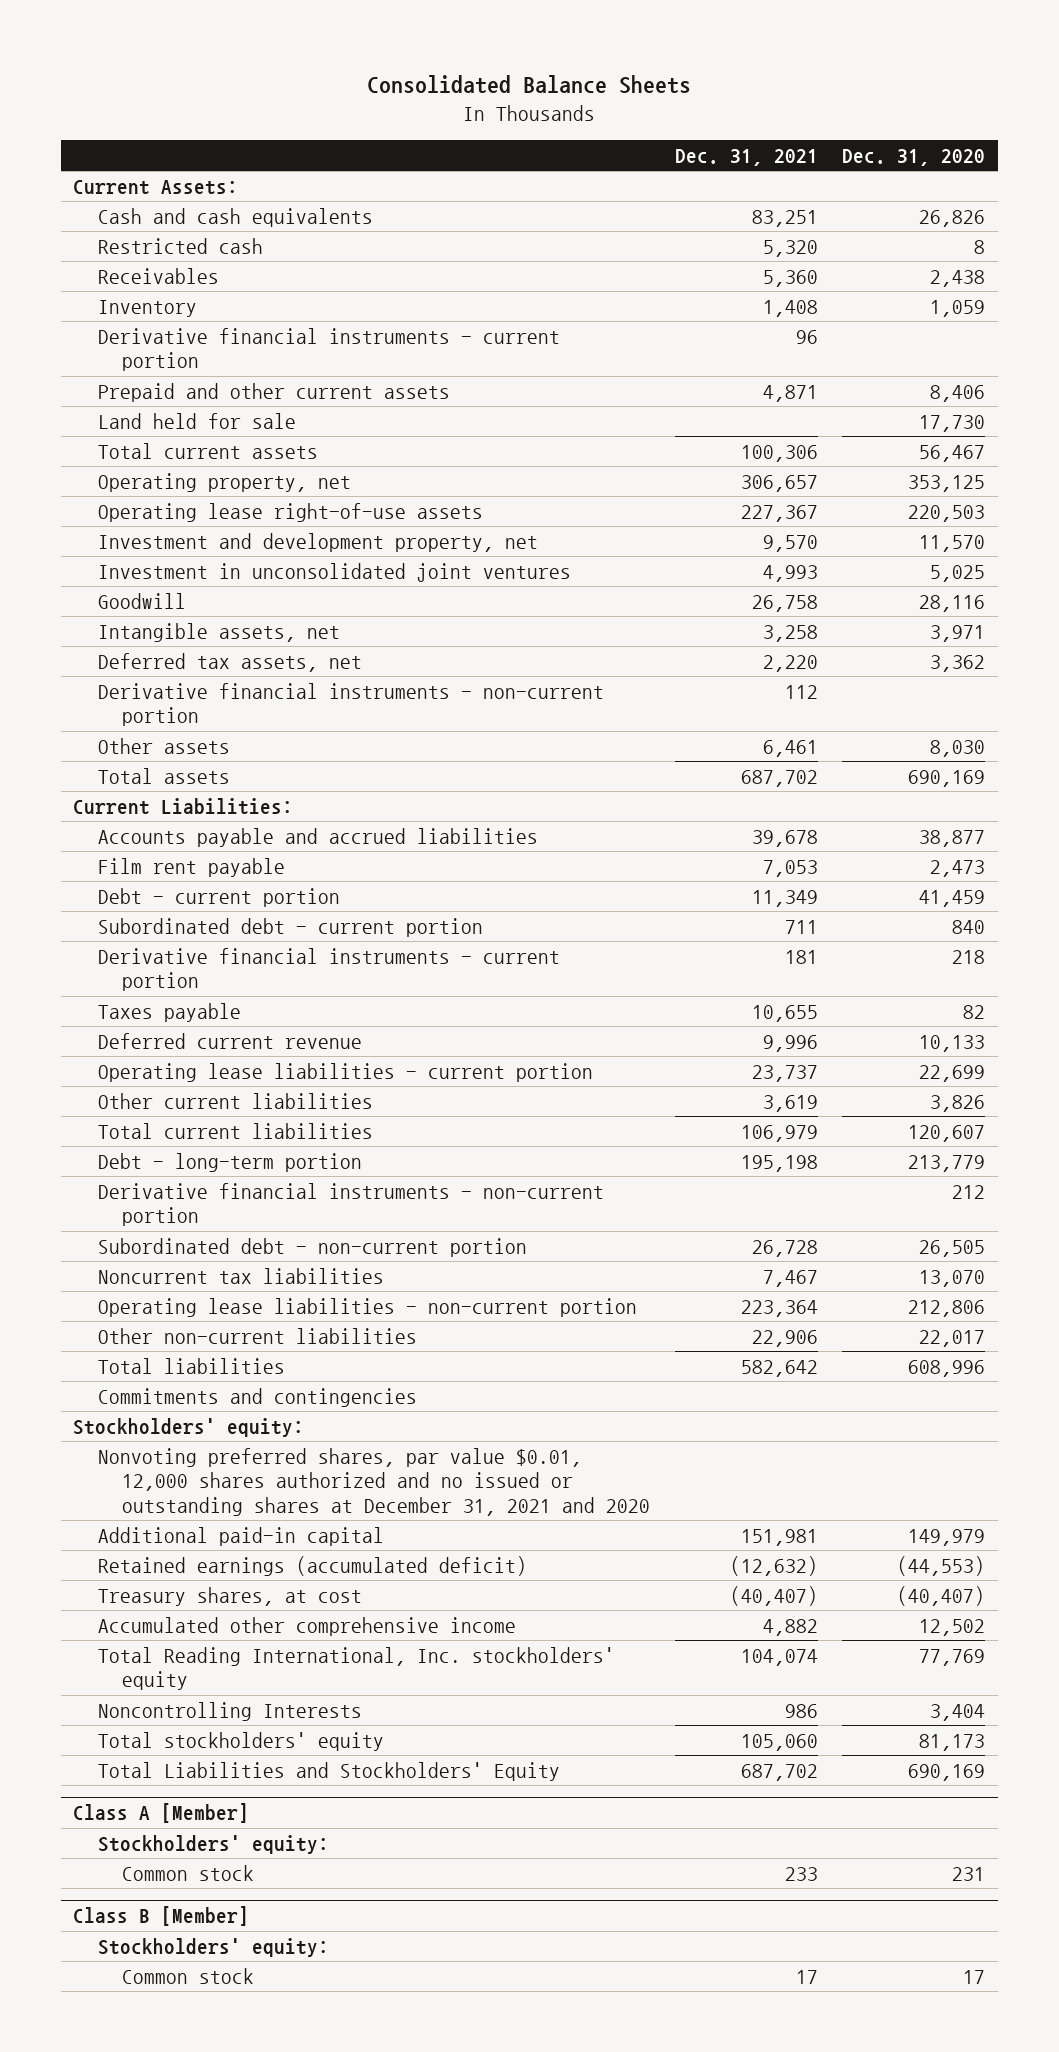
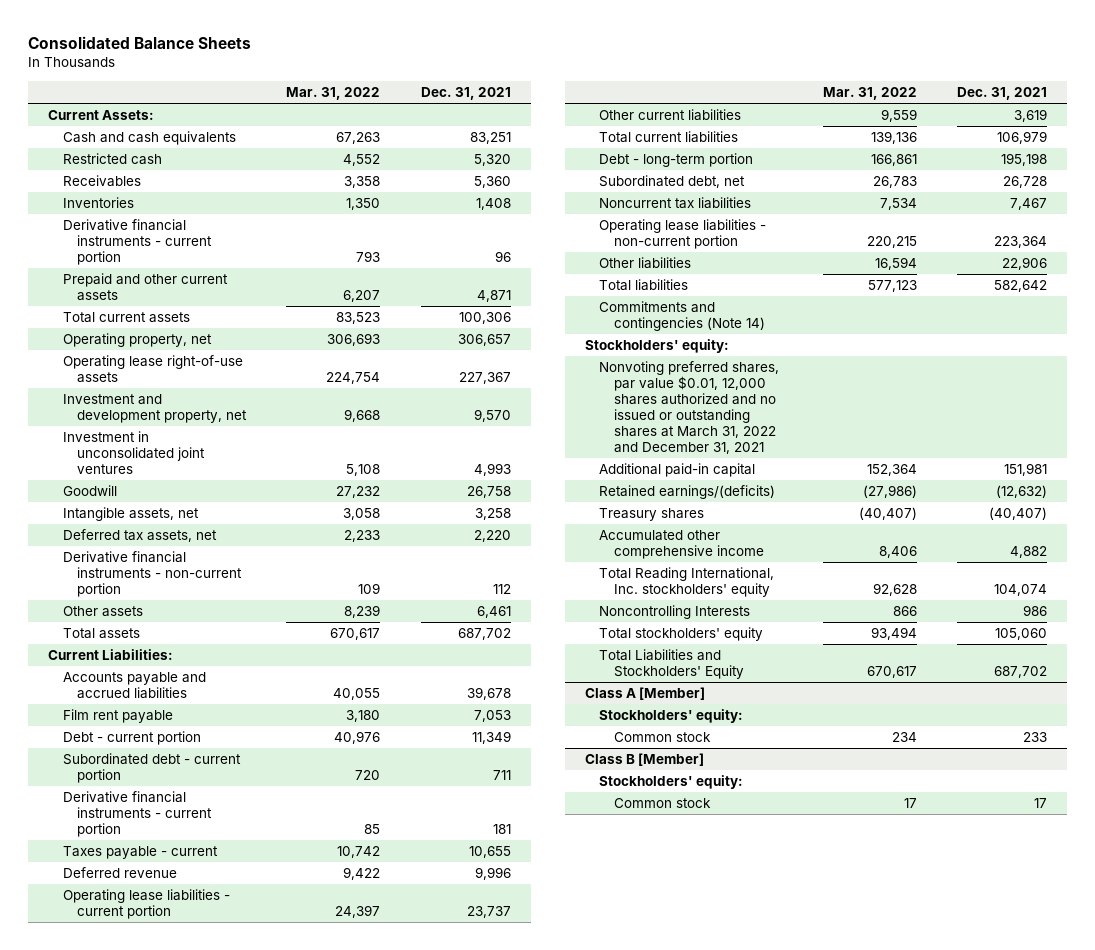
[842,148,986,166] Dec. 31, 2020 -> none
none -> [286,87,381,101] Mar. 31, 2022
[97,299,197,317] Inventory -> [62,196,134,208] Inventories
[97,412,296,429] Land held for sale -> none
[97,1002,241,1022] Taxes payable -> [62,845,218,859] Taxes payable - current
[97,1032,362,1049] Deferred current revenue -> [62,866,177,878] Deferred revenue
[97,1182,604,1227] Derivative financial instruments - non-current portion -> none
[97,1237,527,1257] Subordinated debt - non-current portion -> [599,174,746,188] Subordinated debt, net
[97,1327,417,1344] Other non-current liabilities -> [599,256,692,269] Other liabilities
[97,1387,417,1407] Commitments and contingencies -> [599,300,765,331] Commitments and contingencies (Note 14)
[97,1447,651,1516] Nonvoting preferred shares, par value $0.01, 12,000 shares authorized and no issued or outstanding shares at December 31, 2021 and 2020 -> [599,360,780,454] Nonvoting preferred shares, par value $0.01, 12,000 shares authorized and no issued or outstanding shares at March 31, 2022 and December 31, 2021
[97,1555,527,1576] Retained earnings (accumulated deficit) -> [599,484,776,499] Retained earnings/(deficits)
[97,1586,362,1606] Treasury shares, at cost -> [599,507,705,521] Treasury shares

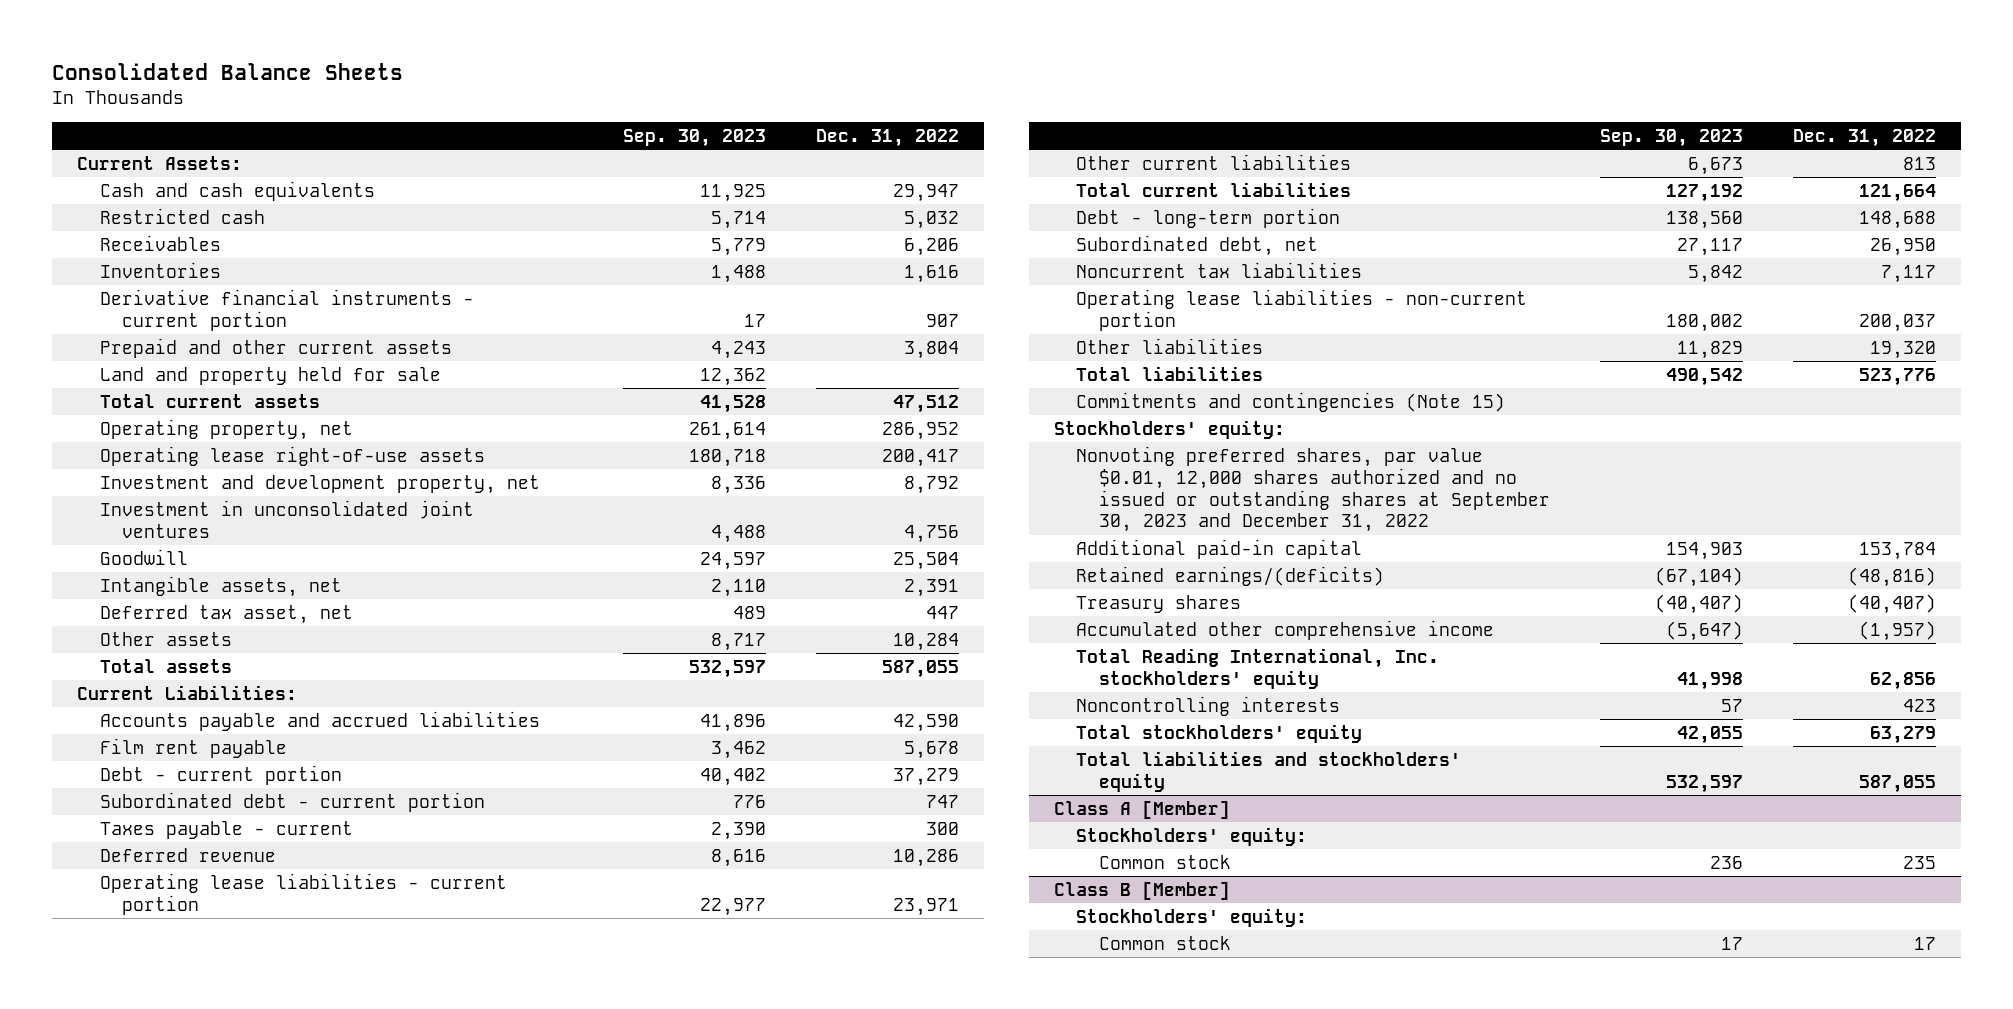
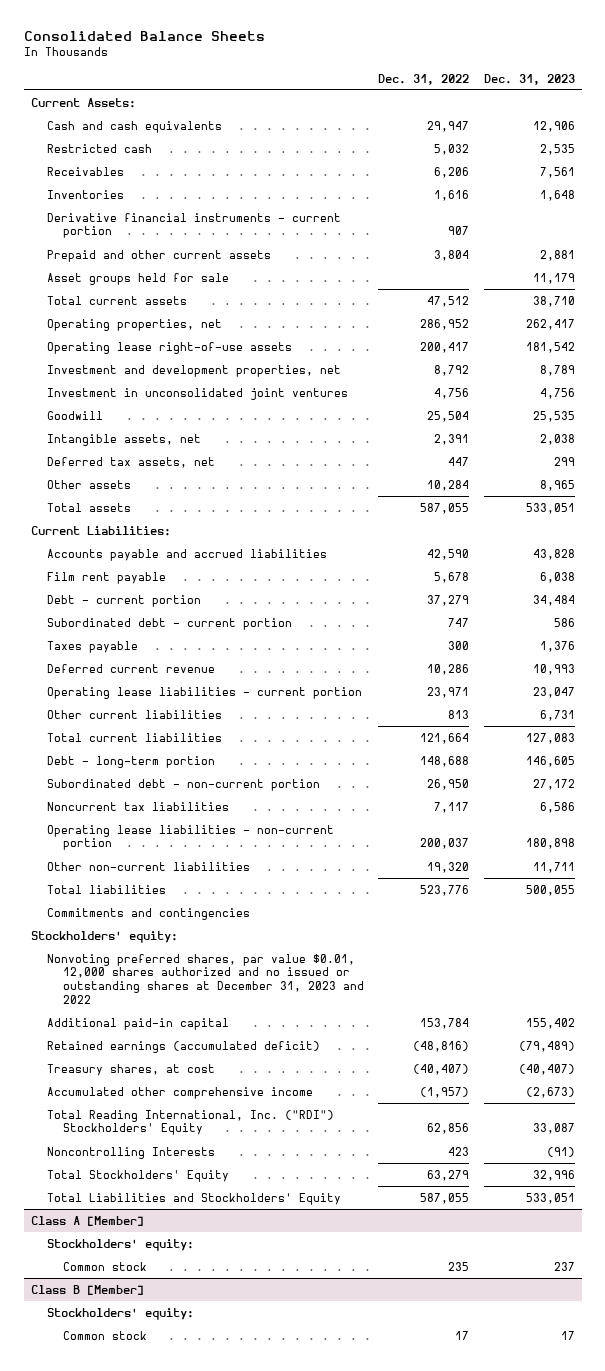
[623,128,767,147] Sep. 30, 2023 -> none
none -> [483,73,575,85] Dec. 31, 2023
[99,366,441,385] Land and property held for sale -> [46,272,229,285] Asset groups held for sale
[99,418,353,440] Operating property, net -> [46,318,222,331] Operating properties, net
[99,474,540,494] Investment and development property, net -> [46,364,341,377] Investment and development properties, net
[99,604,353,624] Deferred tax asset, net -> [46,456,215,468] Deferred tax assets, net
[99,820,353,839] Taxes payable - current -> [46,640,138,653] Taxes payable
[99,847,276,862] Deferred revenue -> [46,663,215,673] Deferred current revenue
[1076,234,1319,256] Subordinated debt, net -> [46,778,320,791] Subordinated debt - non-current portion
[1076,337,1264,354] Other liabilities -> [46,861,250,871] Other non-current liabilities
[1076,391,1506,412] Commitments and contingencies (Note 15) -> [46,907,250,920] Commitments and contingencies
[1076,445,1551,533] Nonvoting preferred shares, par value $0.01, 12,000 shares authorized and no issued or outstanding shares at September 30, 2023 and December 31, 2022 -> [46,953,364,1005] Nonvoting preferred shares, par value $0.01, 12,000 shares authorized and no issued or outstanding shares at December 31, 2023 and 2022
[1076,565,1385,586] Retained earnings/(deficits) -> [46,1040,320,1053] Retained earnings (accumulated deficit)
[1076,594,1242,613] Treasury shares -> [46,1063,215,1076] Treasury shares, at cost
[1076,647,1440,689] Total Reading International, Inc. stockholders' equity -> [46,1109,334,1136] Total Reading International, Inc. ("RDI") Stockholders' Equity
[1076,695,1341,716] Noncontrolling interests -> [46,1146,215,1159] Noncontrolling Interests
[1076,723,1363,743] Total stockholders' equity -> [46,1169,229,1182] Total Stockholders' Equity
[1076,750,1462,792] Total liabilities and stockholders' equity -> [46,1192,341,1205] Total Liabilities and Stockholders' Equity

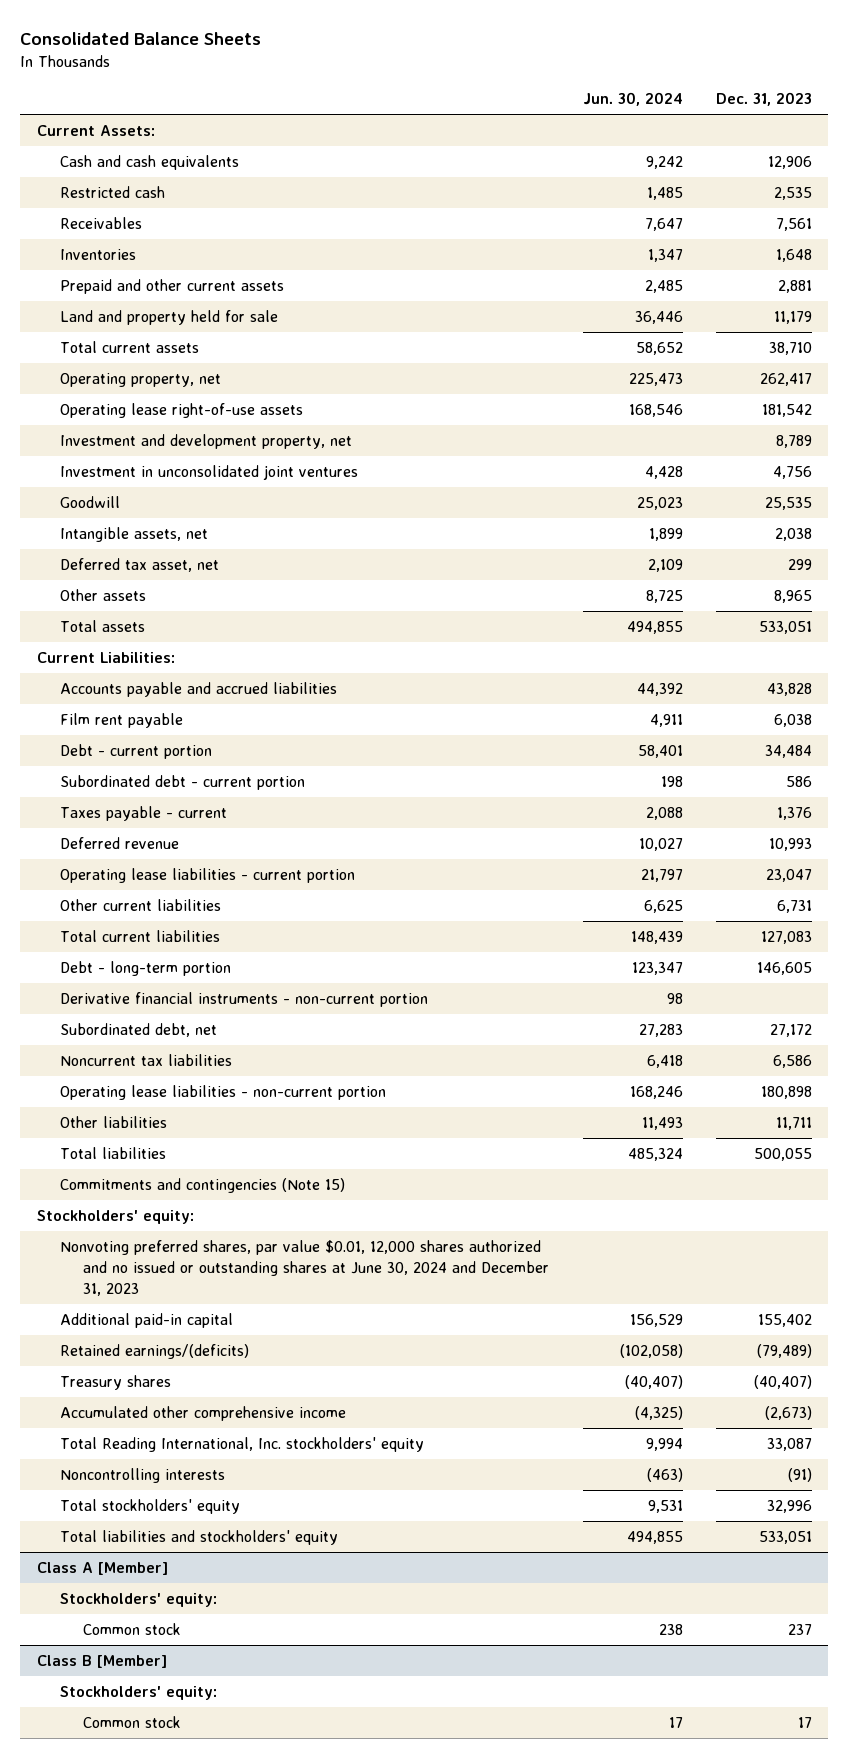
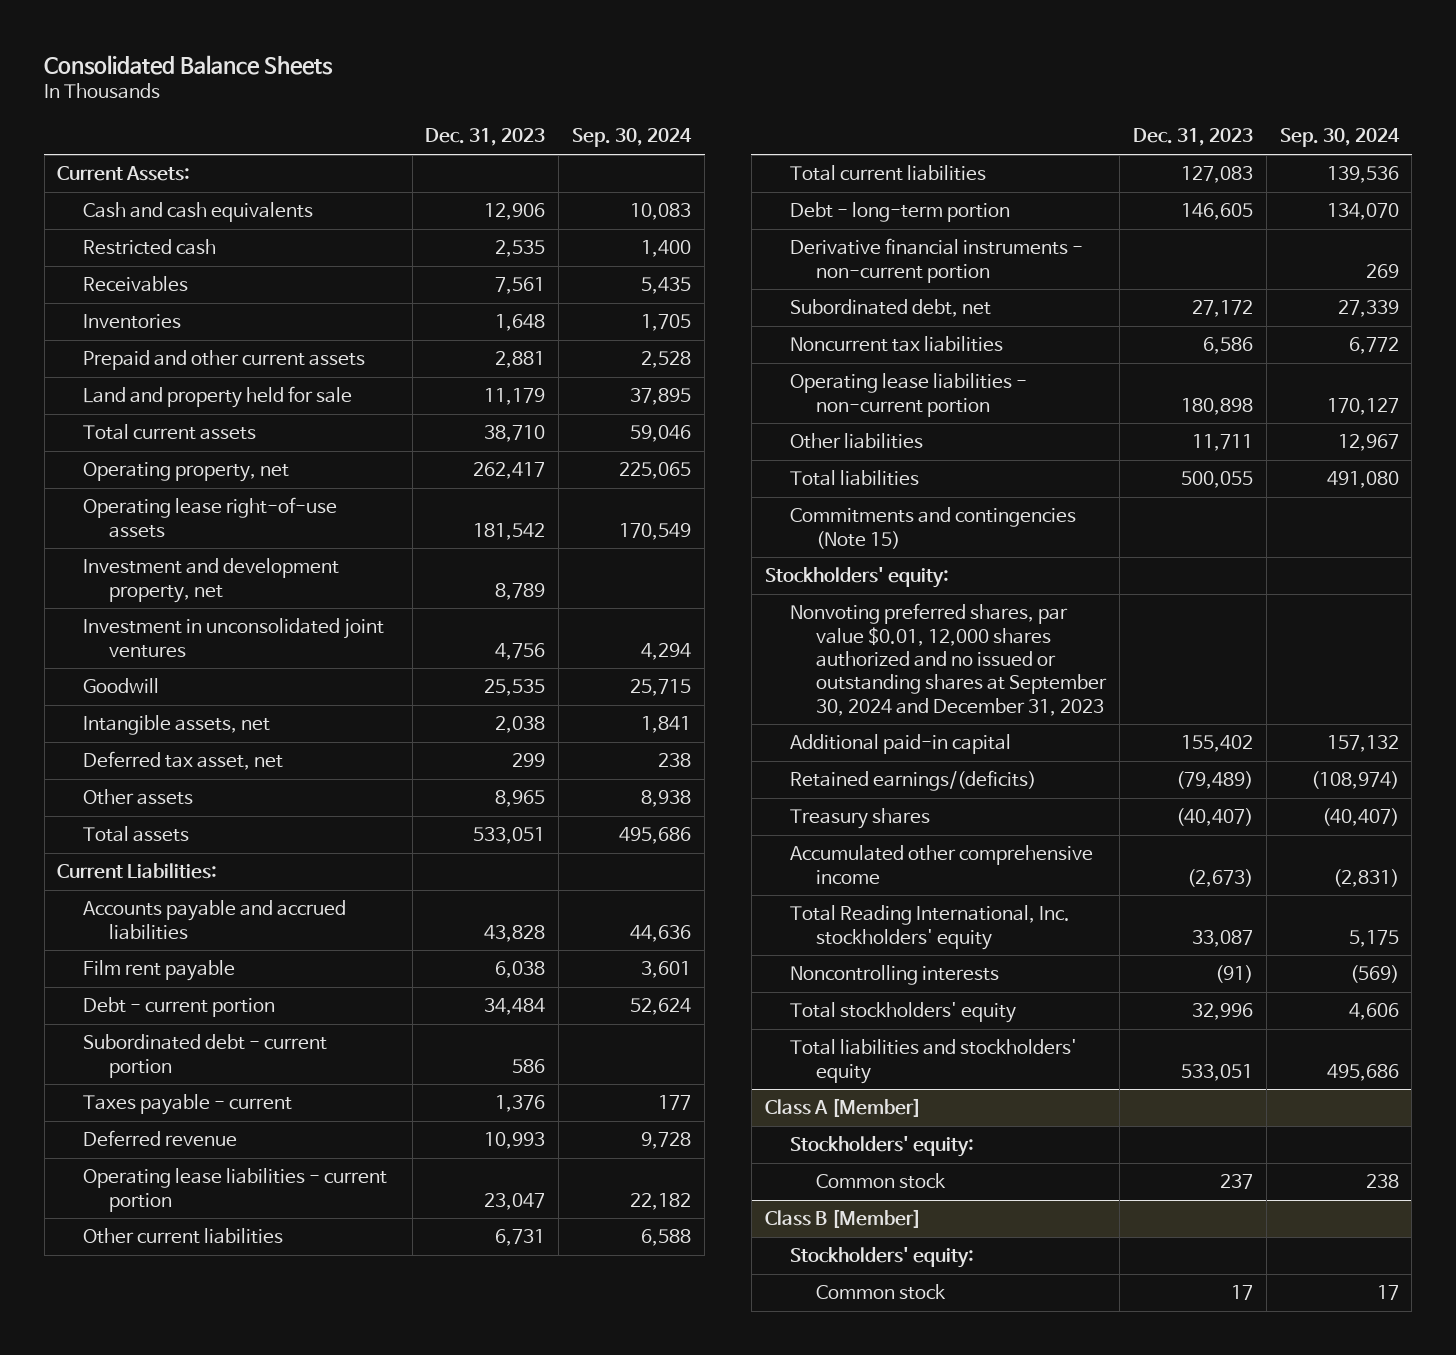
[582,92,683,107] Jun. 30, 2024 -> none
none -> [572,128,693,148] Sep. 30, 2024
[60,1240,550,1296] Nonvoting preferred shares, par value $0.01, 12,000 shares authorized and no issued or outstanding shares at June 30, 2024 and December 31, 2023 -> [790,603,1108,716] Nonvoting preferred shares, par value $0.01, 12,000 shares authorized and no issued or outstanding shares at September 30, 2024 and December 31, 2023

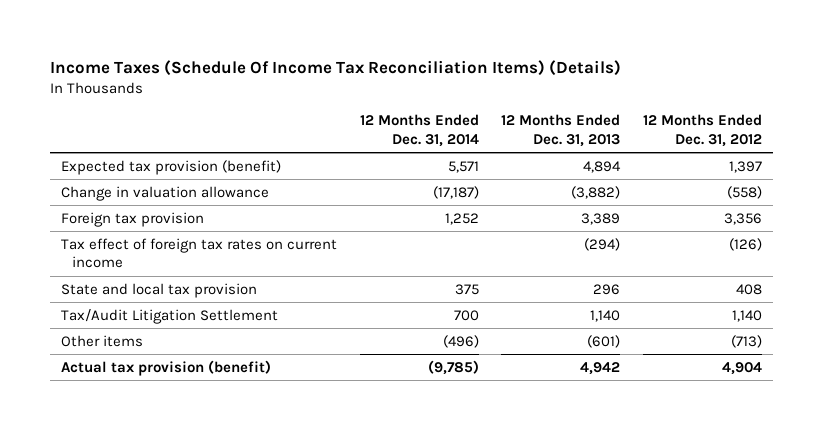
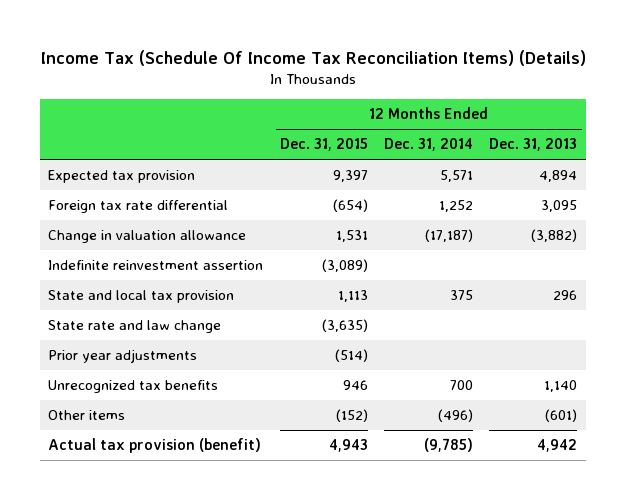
[49,59,621,76] Income Taxes (Schedule Of Income Tax Reconciliation Items) (Details) -> [40,49,586,66] Income Tax (Schedule Of Income Tax Reconciliation Items) (Details)
[642,114,762,147] 12 Months Ended Dec. 31, 2012 -> none
none -> [279,138,368,152] Dec. 31, 2015
[61,159,282,175] Expected tax provision (benefit) -> [48,170,196,184] Expected tax provision
none -> [48,200,229,214] Foreign tax rate differential
[61,211,205,227] Foreign tax provision -> none
[61,237,338,269] Tax effect of foreign tax rates on current income -> none
none -> [48,260,264,271] Indefinite reinvestment assertion
none -> [48,320,222,334] State rate and law change
none -> [48,349,198,364] Prior year adjustments
[61,308,279,324] Tax/Audit Litigation Settlement -> [48,380,219,394] Unrecognized tax benefits

